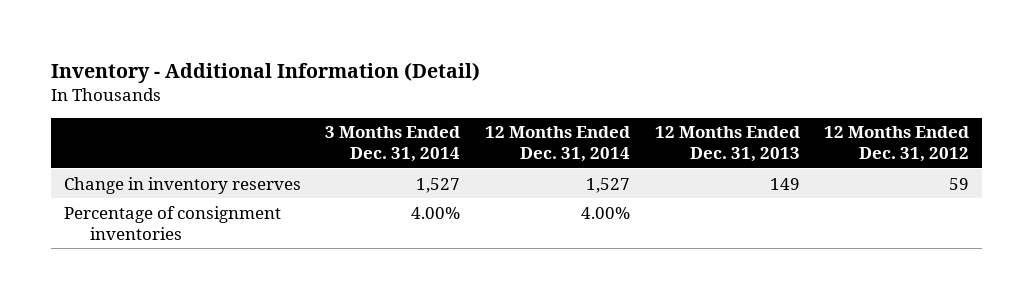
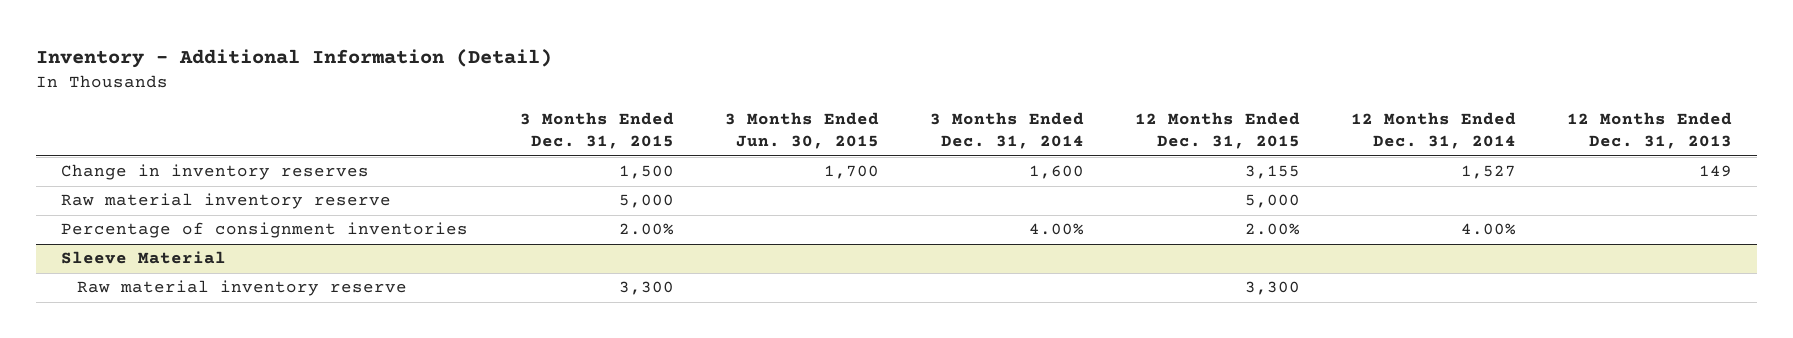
[824,126,970,163] 12 Months Ended Dec. 31, 2012 -> none
none -> [519,112,674,150] 3 Months Ended Dec. 31, 2015
none -> [724,112,879,150] 3 Months Ended Jun. 30, 2015
none -> [1134,112,1300,150] 12 Months Ended Dec. 31, 2015
[416,177,461,193] 1,527 -> [1028,165,1084,180] 1,600
none -> [61,193,392,210] Raw material inventory reserve
none -> [61,251,227,265] Sleeve Material
none -> [77,280,408,297] Raw material inventory reserve

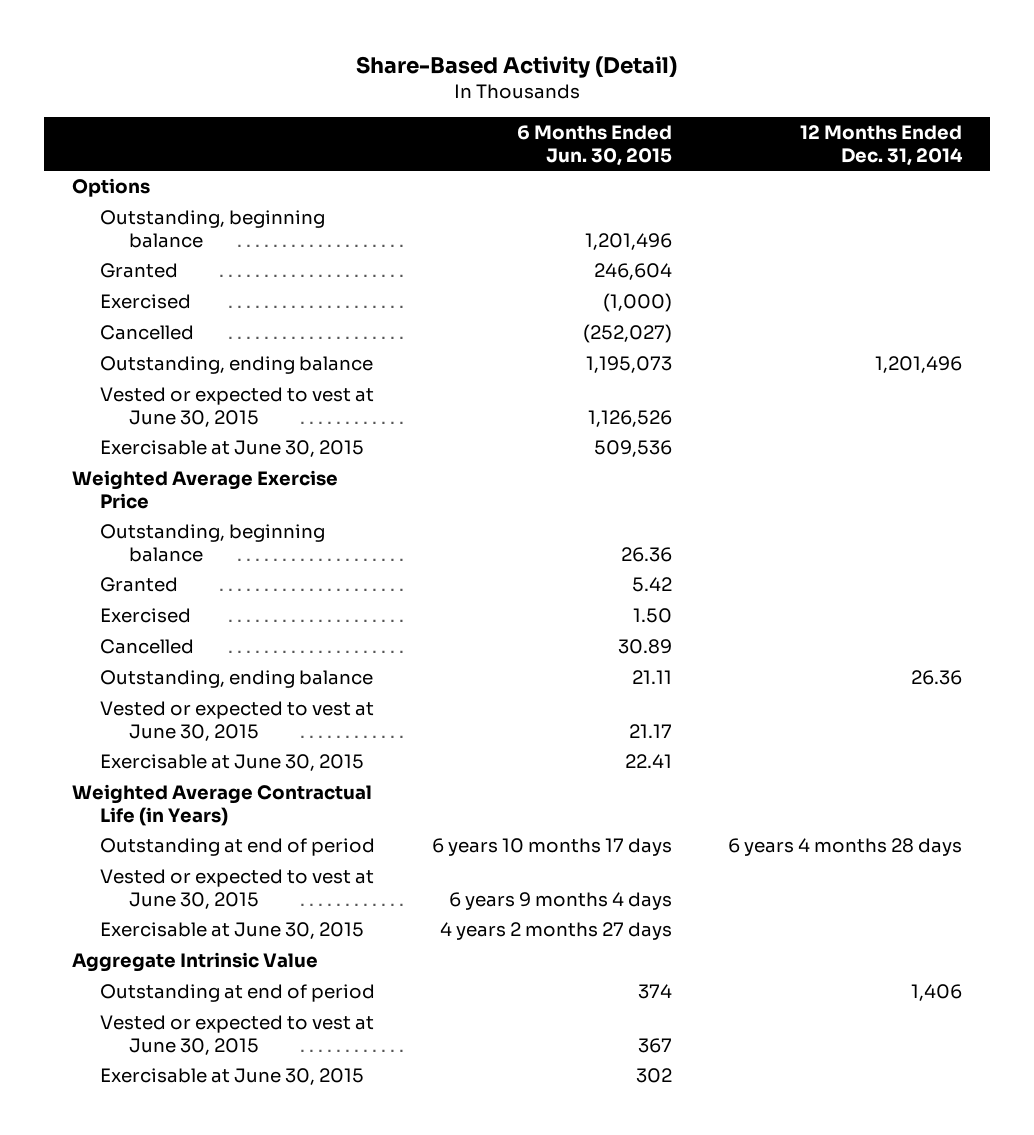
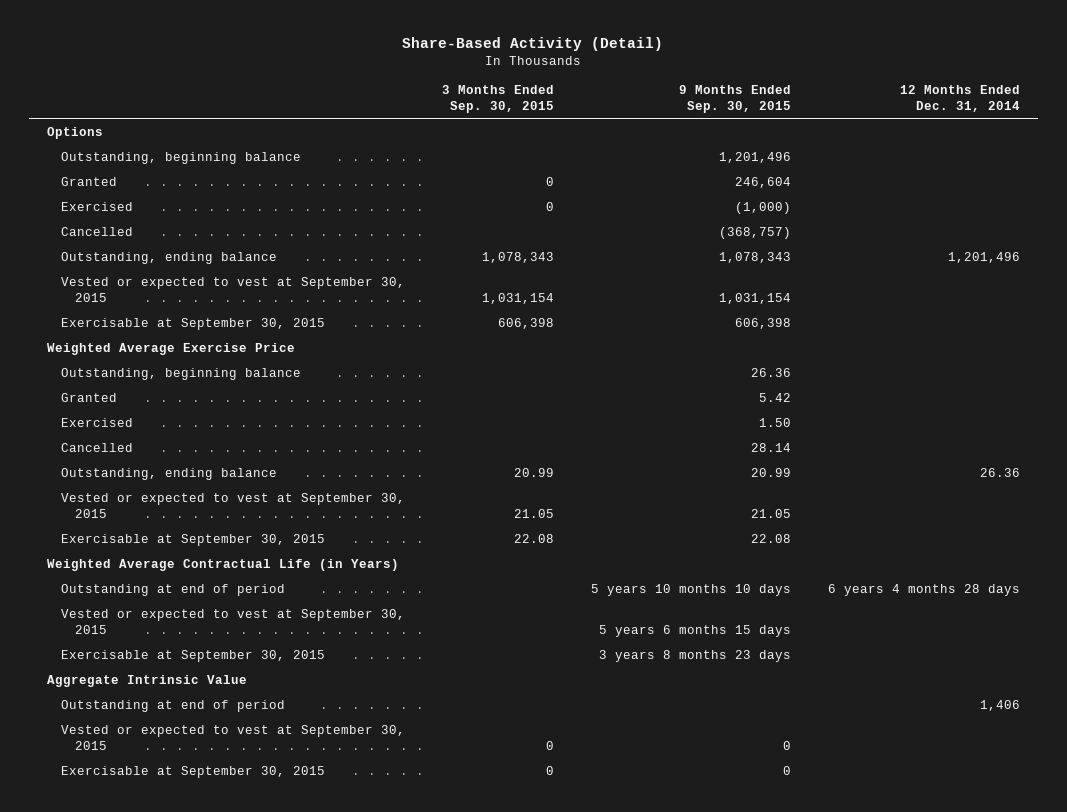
[516,125,672,166] 6 Months Ended Jun. 30, 2015 -> none
none -> [442,85,555,113] 3 Months Ended Sep. 30, 2015
none -> [678,85,791,113] 9 Months Ended Sep. 30, 2015
[100,387,375,427] Vested or expected to vest at June 30, 2015 -> [61,276,406,302] Vested or expected to vest at September 30, 2015
[100,440,365,458] Exercisable at June 30, 2015 -> [61,317,326,330] Exercisable at September 30, 2015
[100,701,375,741] Vested or expected to vest at June 30, 2015 -> [61,492,406,518] Vested or expected to vest at September 30, 2015
[100,754,365,772] Exercisable at June 30, 2015 -> [61,533,326,546] Exercisable at September 30, 2015
[100,869,375,909] Vested or expected to vest at June 30, 2015 -> [61,608,406,634] Vested or expected to vest at September 30, 2015
[100,922,365,940] Exercisable at June 30, 2015 -> [61,649,326,662] Exercisable at September 30, 2015
[100,1015,375,1055] Vested or expected to vest at June 30, 2015 -> [61,724,406,750] Vested or expected to vest at September 30, 2015
[100,1068,365,1086] Exercisable at June 30, 2015 -> [61,765,326,778] Exercisable at September 30, 2015

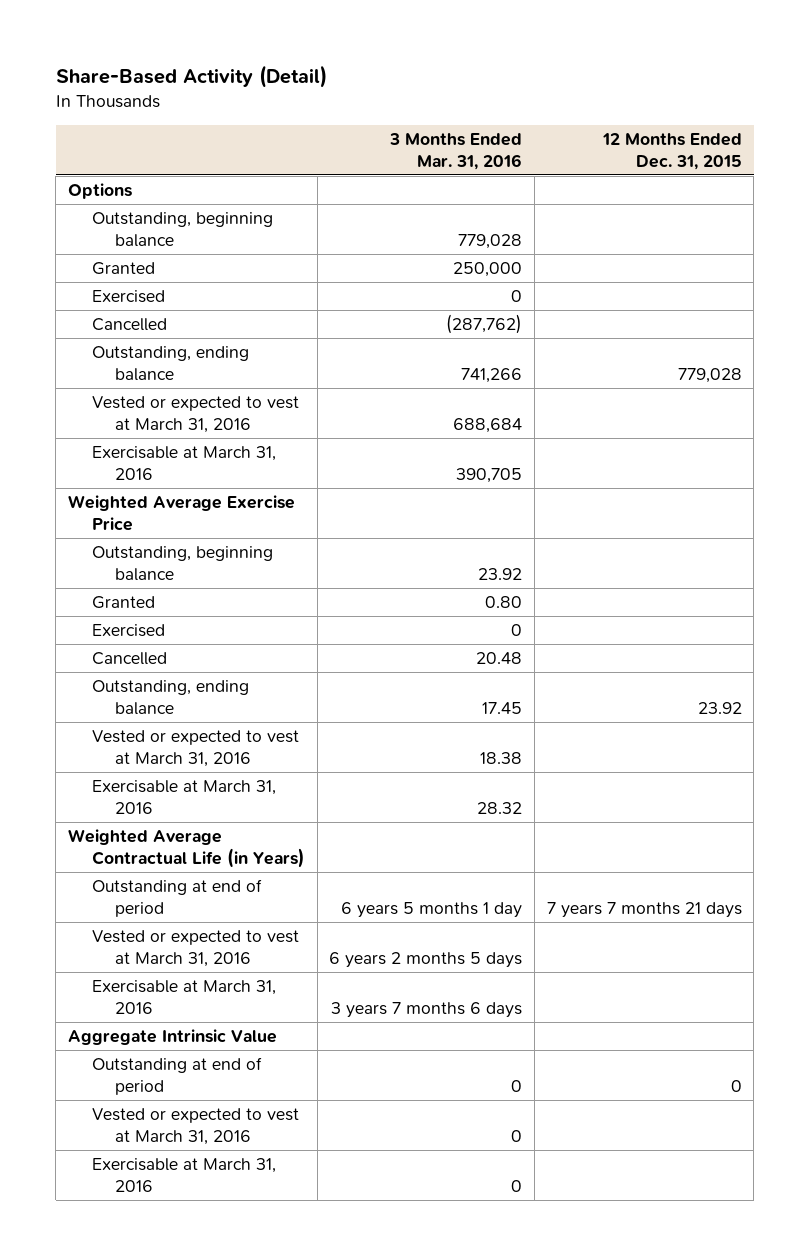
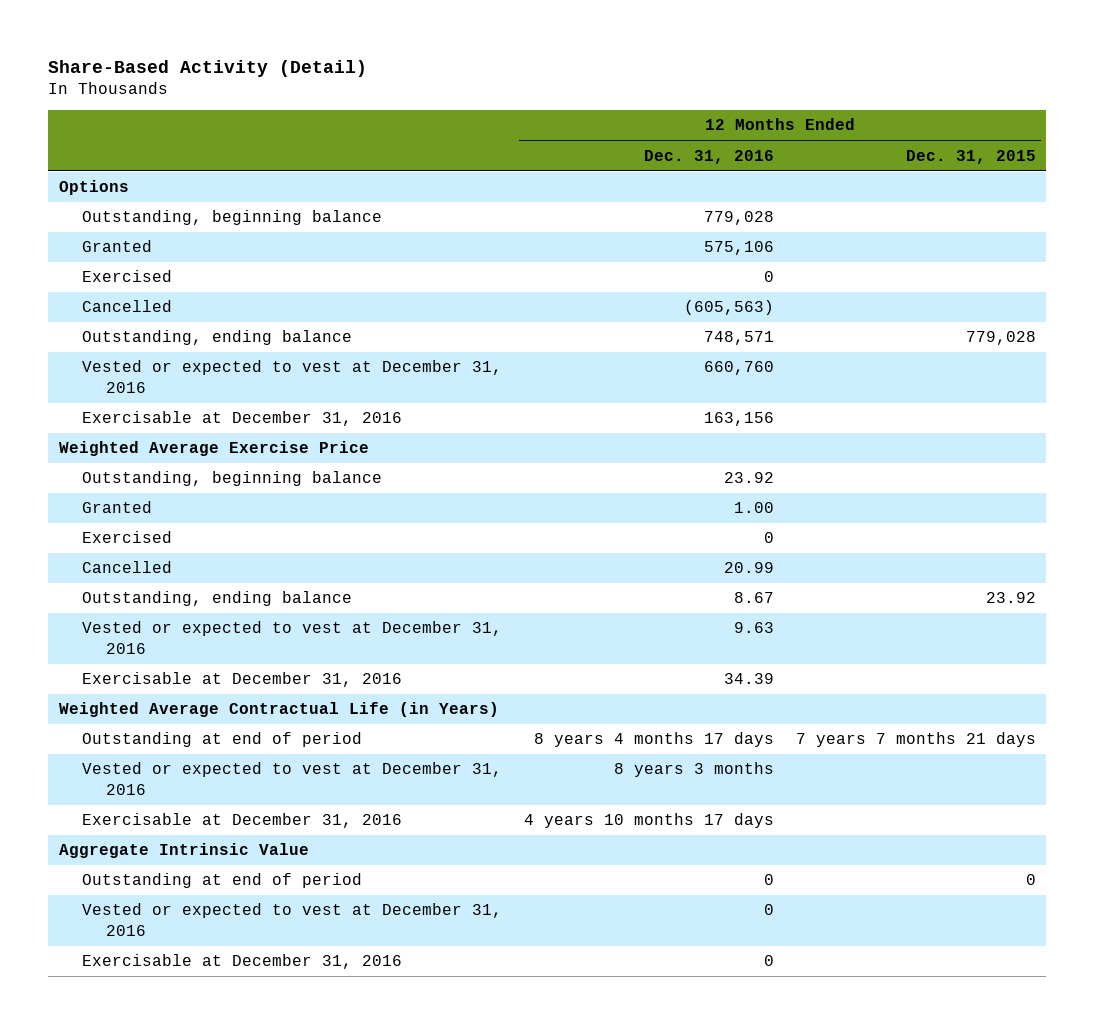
[389,132,523,170] 3 Months Ended Mar. 31, 2016 -> none
none -> [644,149,775,164] Dec. 31, 2016
[91,395,299,434] Vested or expected to vest at March 31, 2016 -> [82,360,503,393] Vested or expected to vest at December 31, 2016
[91,445,276,481] Exercisable at March 31, 2016 -> [82,411,403,427] Exercisable at December 31, 2016
[91,729,299,768] Vested or expected to vest at March 31, 2016 -> [82,621,503,654] Vested or expected to vest at December 31, 2016
[91,779,276,815] Exercisable at March 31, 2016 -> [82,672,403,688] Exercisable at December 31, 2016
[91,929,299,968] Vested or expected to vest at March 31, 2016 -> [82,762,503,795] Vested or expected to vest at December 31, 2016
[91,979,276,1015] Exercisable at March 31, 2016 -> [82,813,403,829] Exercisable at December 31, 2016
[91,1107,299,1146] Vested or expected to vest at March 31, 2016 -> [82,903,503,936] Vested or expected to vest at December 31, 2016
[91,1157,276,1193] Exercisable at March 31, 2016 -> [82,954,403,970] Exercisable at December 31, 2016

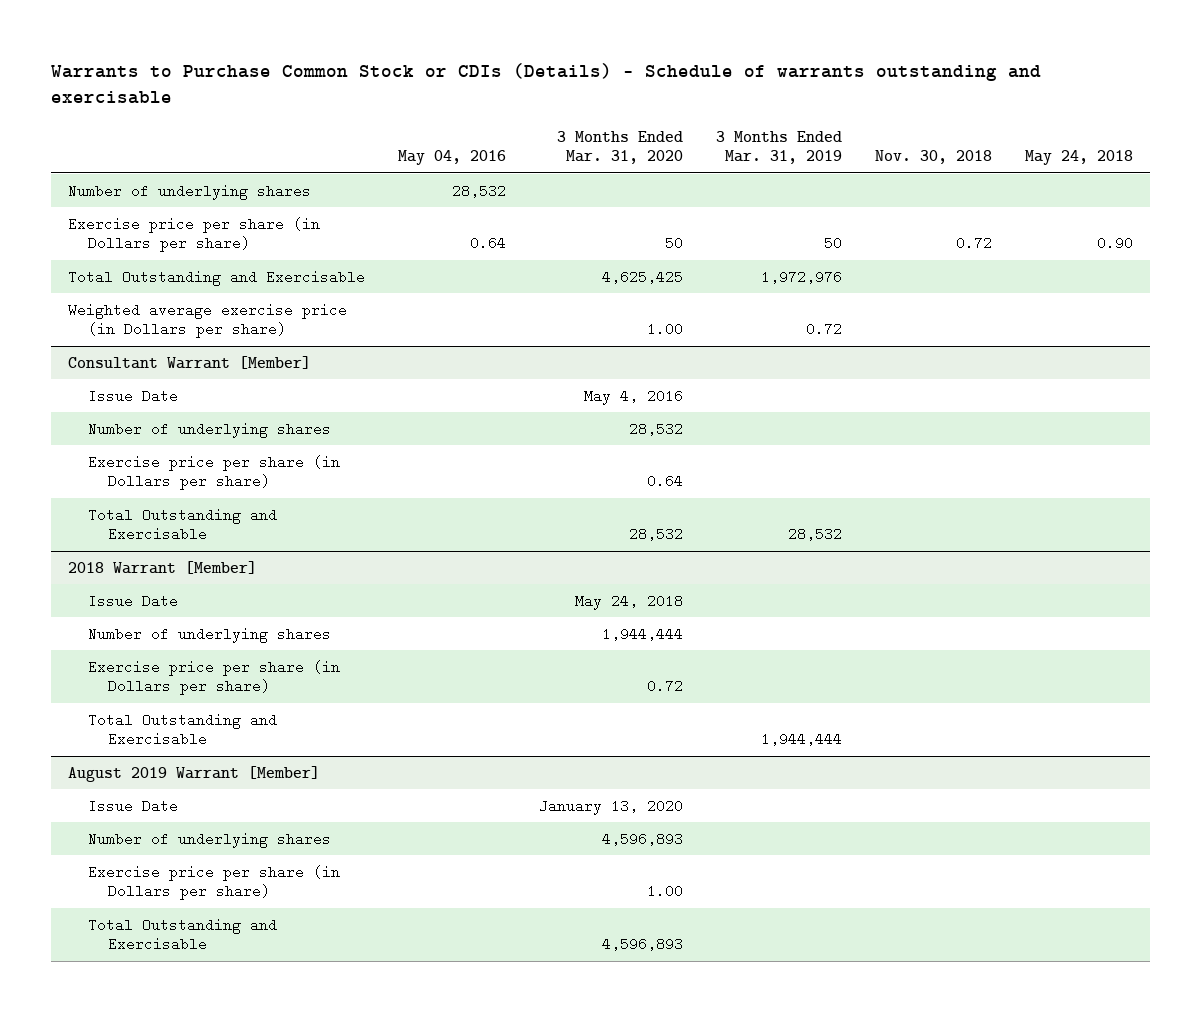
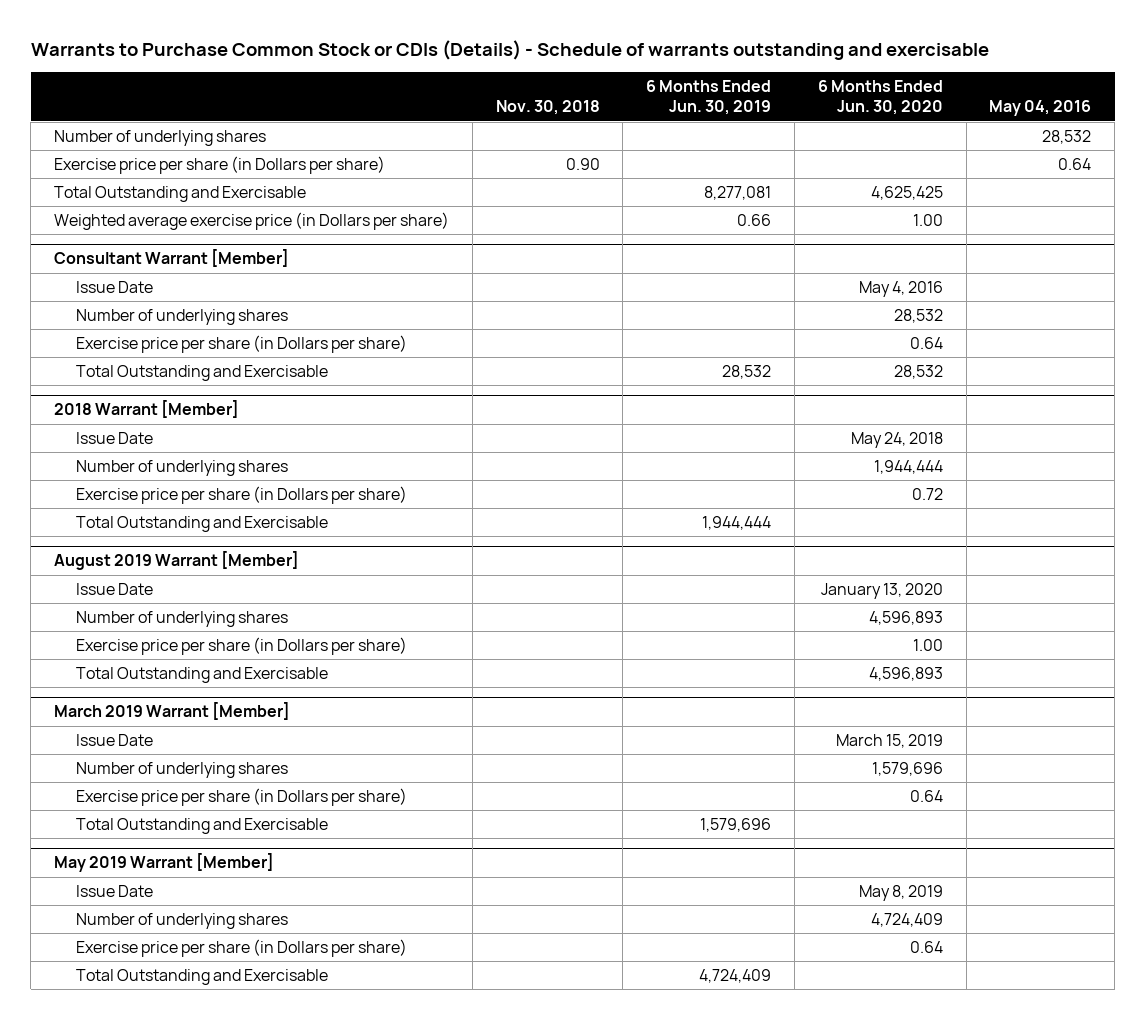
[556,130,683,165] 3 Months Ended Mar. 31, 2020 -> none
[716,130,843,165] 3 Months Ended Mar. 31, 2019 -> none
[1025,150,1134,166] May 24, 2018 -> none
none -> [646,79,772,116] 6 Months Ended Jun. 30, 2019
none -> [817,79,943,116] 6 Months Ended Jun. 30, 2020
[956,236,993,251] 0.72 -> [565,157,600,170] 0.90
none -> [53,702,290,721] March 2019 Warrant [Member]
none -> [76,733,154,746] Issue Date
none -> [76,761,289,778] Number of underlying shares
none -> [76,787,408,806] Exercise price per share (in Dollars per share)
none -> [76,817,329,834] Total Outstanding and Exercisable
none -> [53,853,274,873] May 2019 Warrant [Member]
none -> [76,884,154,897] Issue Date
none -> [76,912,289,929] Number of underlying shares
none -> [76,938,408,957] Exercise price per share (in Dollars per share)
none -> [76,968,329,985] Total Outstanding and Exercisable

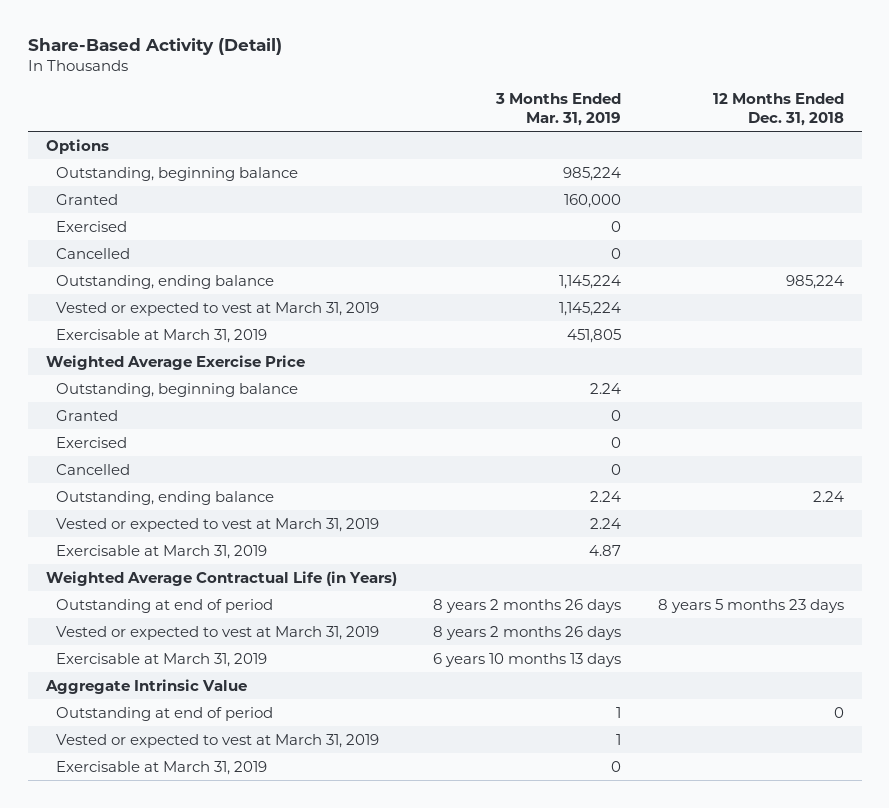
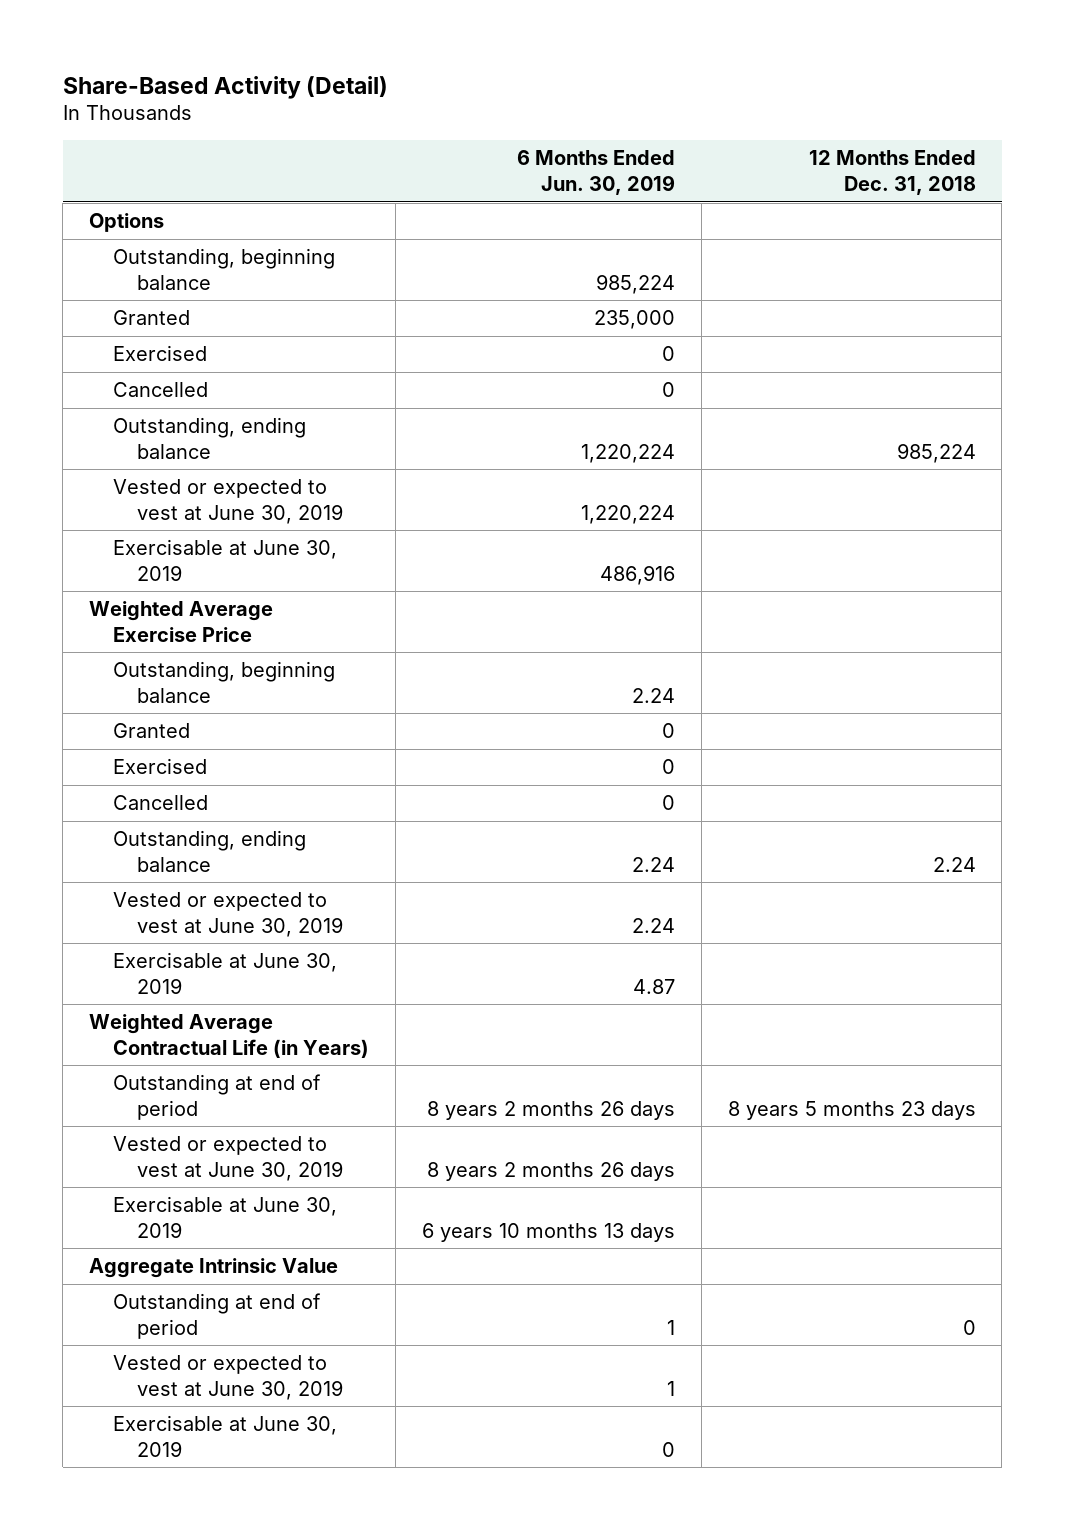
[495,93,622,126] 3 Months Ended Mar. 31, 2019 -> none
none -> [516,150,675,196] 6 Months Ended Jun. 30, 2019
[56,301,380,316] Vested or expected to vest at March 31, 2019 -> [113,479,344,524] Vested or expected to vest at June 30, 2019
[56,328,268,343] Exercisable at March 31, 2019 -> [113,539,338,581] Exercisable at June 30, 2019
[56,517,380,532] Vested or expected to vest at March 31, 2019 -> [113,892,344,937] Vested or expected to vest at June 30, 2019
[56,544,268,559] Exercisable at March 31, 2019 -> [113,952,338,994] Exercisable at June 30, 2019
[56,625,380,640] Vested or expected to vest at March 31, 2019 -> [113,1136,344,1181] Vested or expected to vest at June 30, 2019
[56,652,268,667] Exercisable at March 31, 2019 -> [113,1196,338,1238] Exercisable at June 30, 2019
[56,733,380,748] Vested or expected to vest at March 31, 2019 -> [113,1355,344,1400] Vested or expected to vest at June 30, 2019
[56,760,268,775] Exercisable at March 31, 2019 -> [113,1415,338,1457] Exercisable at June 30, 2019

